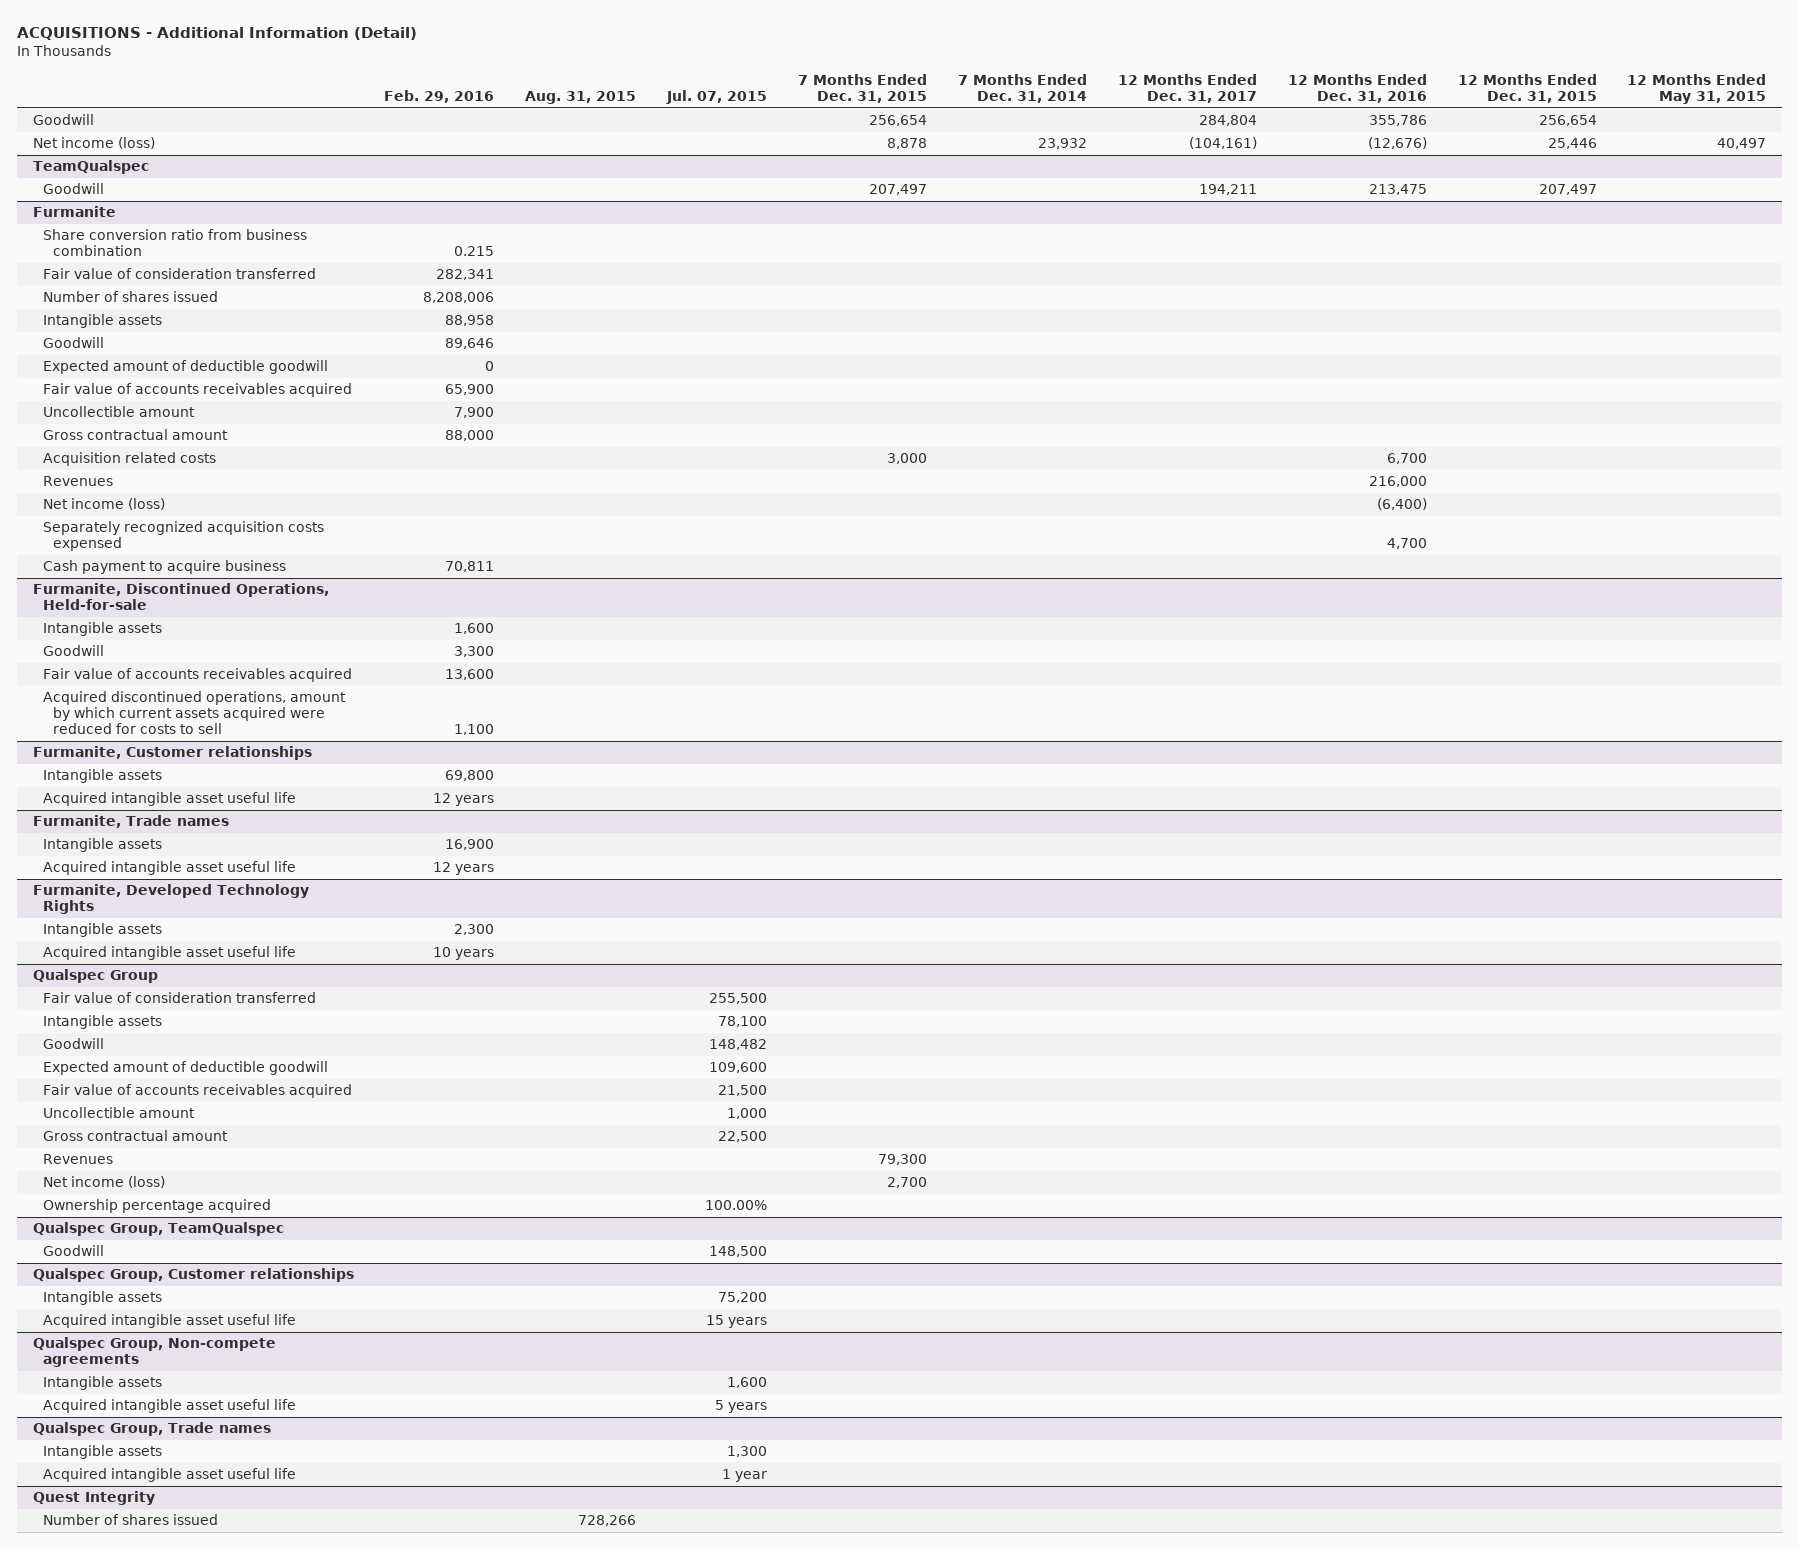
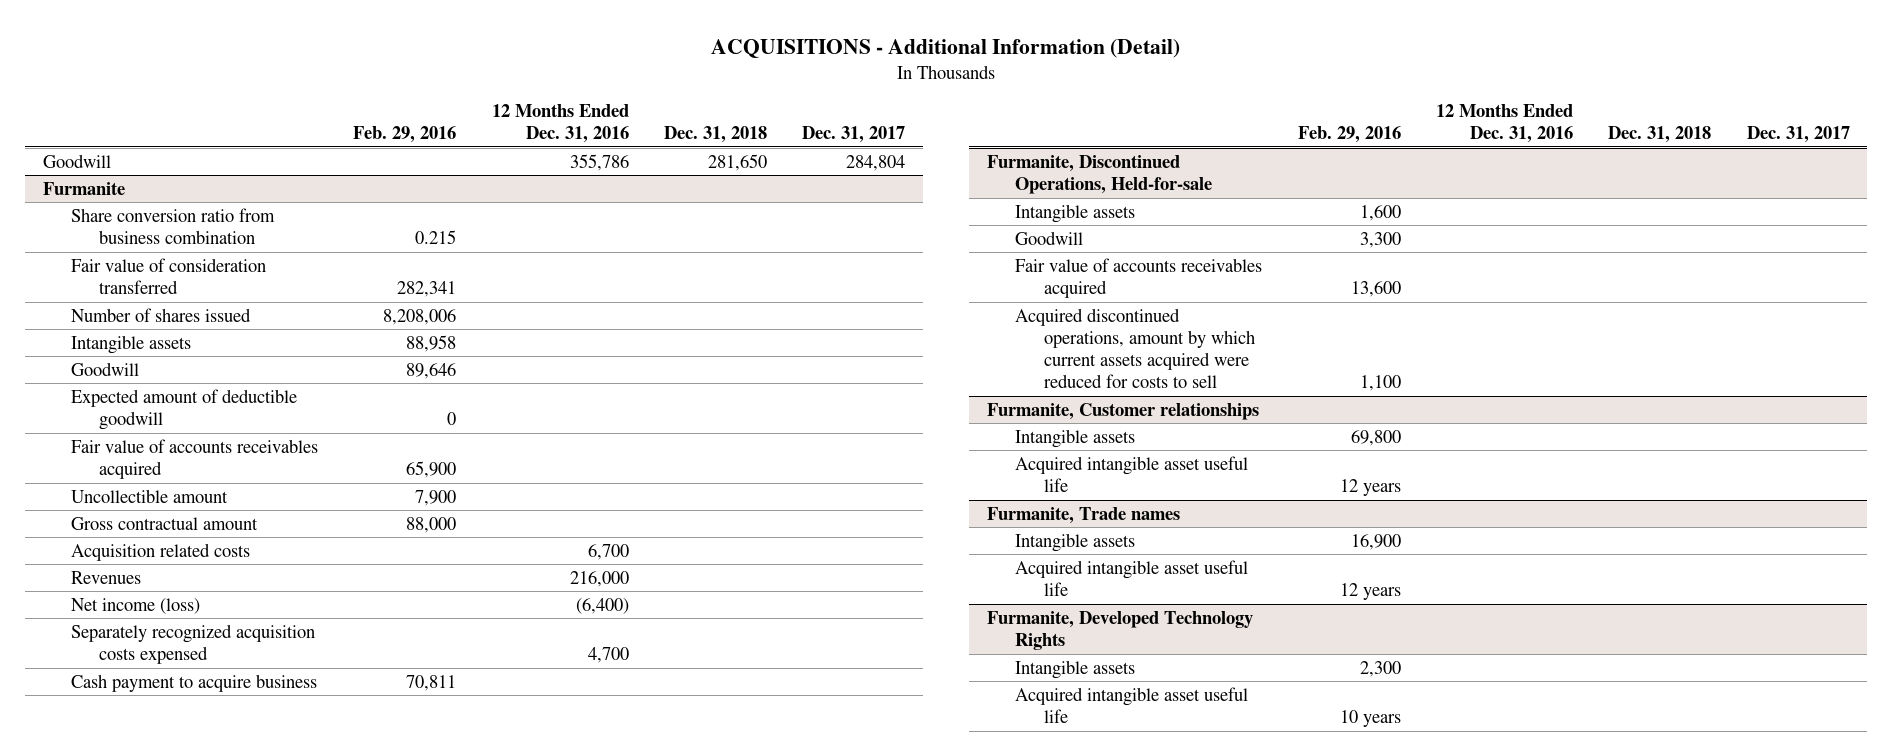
[525,91,637,105] Aug. 31, 2015 -> none
[666,90,768,105] Jul. 07, 2015 -> none
[798,74,928,104] 7 Months Ended Dec. 31, 2015 -> none
[957,74,1087,104] 7 Months Ended Dec. 31, 2014 -> none
[1117,74,1257,104] 12 Months Ended Dec. 31, 2017 -> none
[1457,74,1597,104] 12 Months Ended Dec. 31, 2015 -> none
[1627,74,1767,105] 12 Months Ended May 31, 2015 -> none
none -> [664,126,768,144] Dec. 31, 2018
none -> [802,126,906,144] Dec. 31, 2017
[32,137,155,150] Net income (loss) -> none
[32,160,149,175] TeamQualspec -> none
[42,183,104,195] Goodwill -> none
[32,969,158,984] Qualspec Group -> none
[42,992,316,1004] Fair value of consideration transferred -> none
[42,1015,162,1030] Intangible assets -> none
[42,1038,104,1050] Goodwill -> none
[42,1061,328,1076] Expected amount of deductible goodwill -> none
[42,1084,352,1099] Fair value of accounts receivables acquired -> none
[42,1107,195,1119] Uncollectible amount -> none
[42,1130,228,1142] Gross contractual amount -> none
[42,1154,113,1165] Revenues -> none
[42,1176,165,1189] Net income (loss) -> none
[42,1199,271,1214] Ownership percentage acquired -> none
[32,1222,284,1237] Qualspec Group, TeamQualspec -> none
[42,1245,104,1257] Goodwill -> none
[32,1268,354,1283] Qualspec Group, Customer relationships -> none
[42,1291,162,1306] Intangible assets -> none
[42,1314,296,1329] Acquired intangible asset useful life -> none
[32,1337,276,1368] Qualspec Group, Non-compete agreements -> none
[42,1376,162,1391] Intangible assets -> none
[42,1399,296,1414] Acquired intangible asset useful life -> none
[32,1422,271,1437] Qualspec Group, Trade names -> none
[42,1445,162,1460] Intangible assets -> none
[42,1468,296,1483] Acquired intangible asset useful life -> none
[32,1491,155,1506] Quest Integrity -> none
[42,1514,218,1526] Number of shares issued -> none

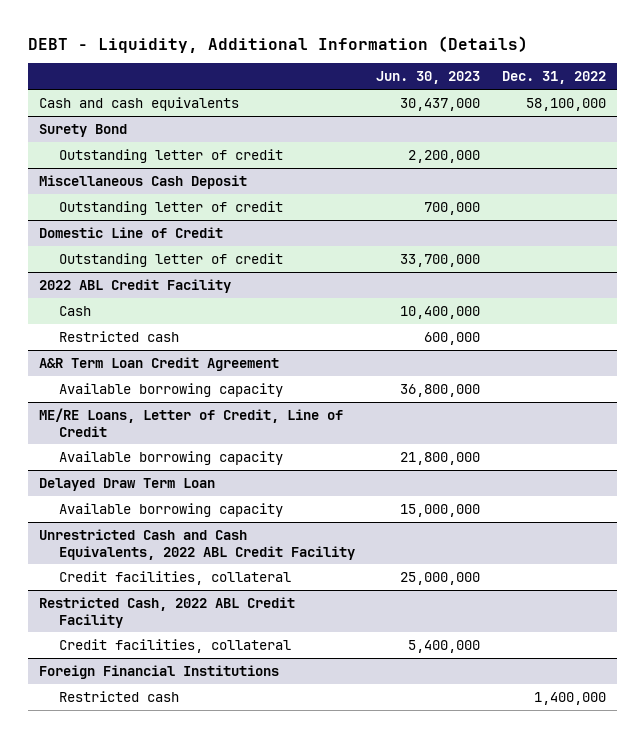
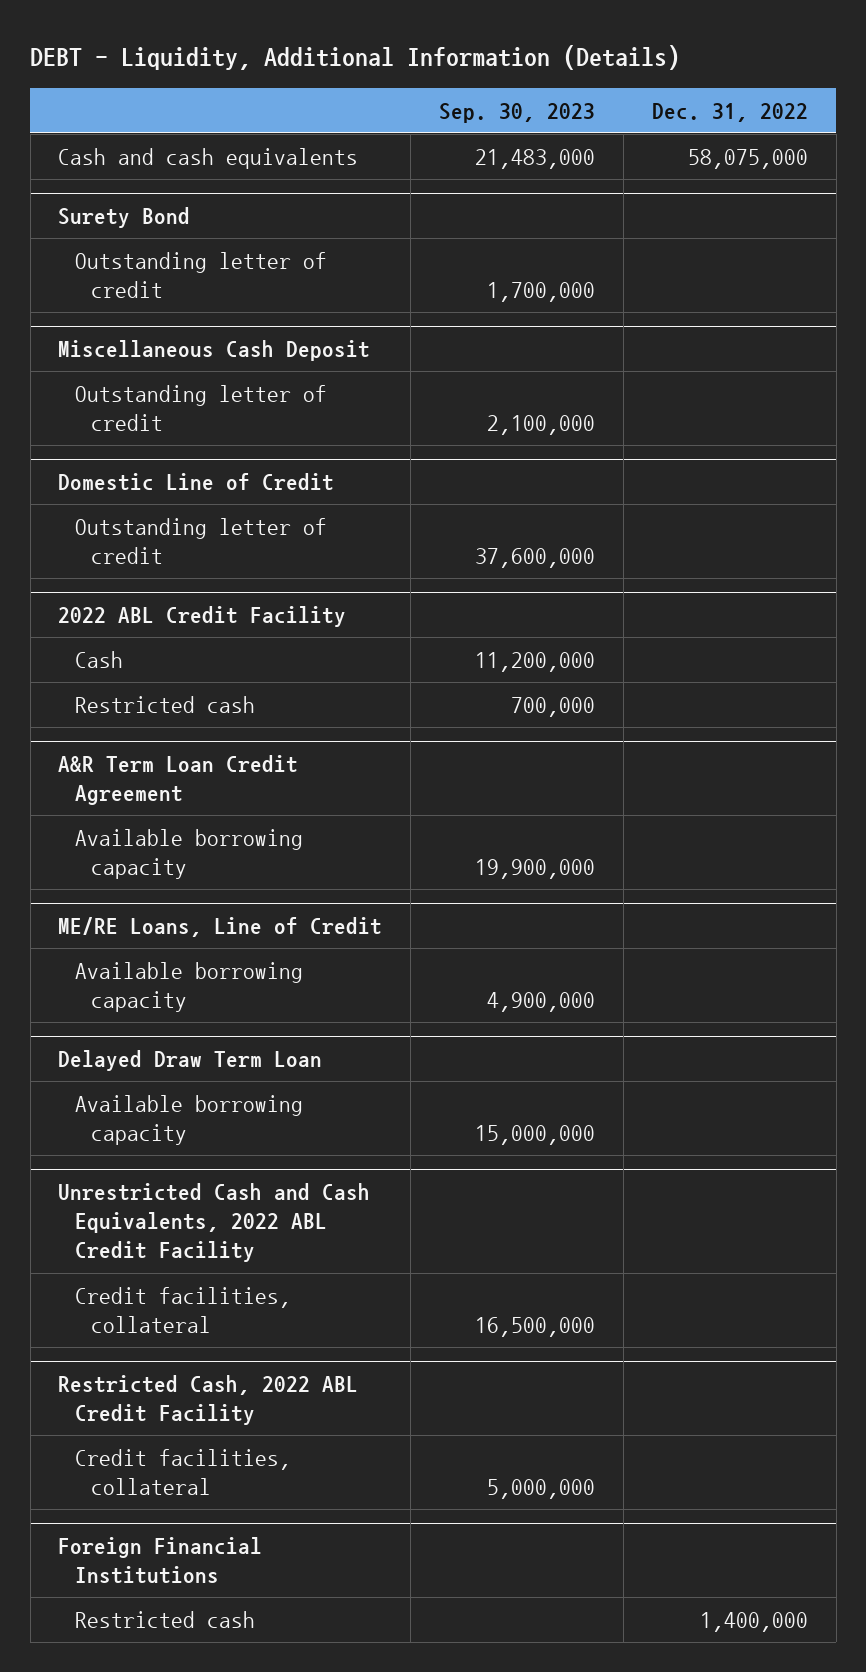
[376,71,481,85] Jun. 30, 2023 -> none
none -> [439,102,596,123] Sep. 30, 2023
[525,97,606,111] 58,100,000 -> [687,148,808,169] 58,075,000
[38,407,343,437] ME/RE Loans, Letter of Credit, Line of Credit -> [58,917,383,938] ME/RE Loans, Line of Credit

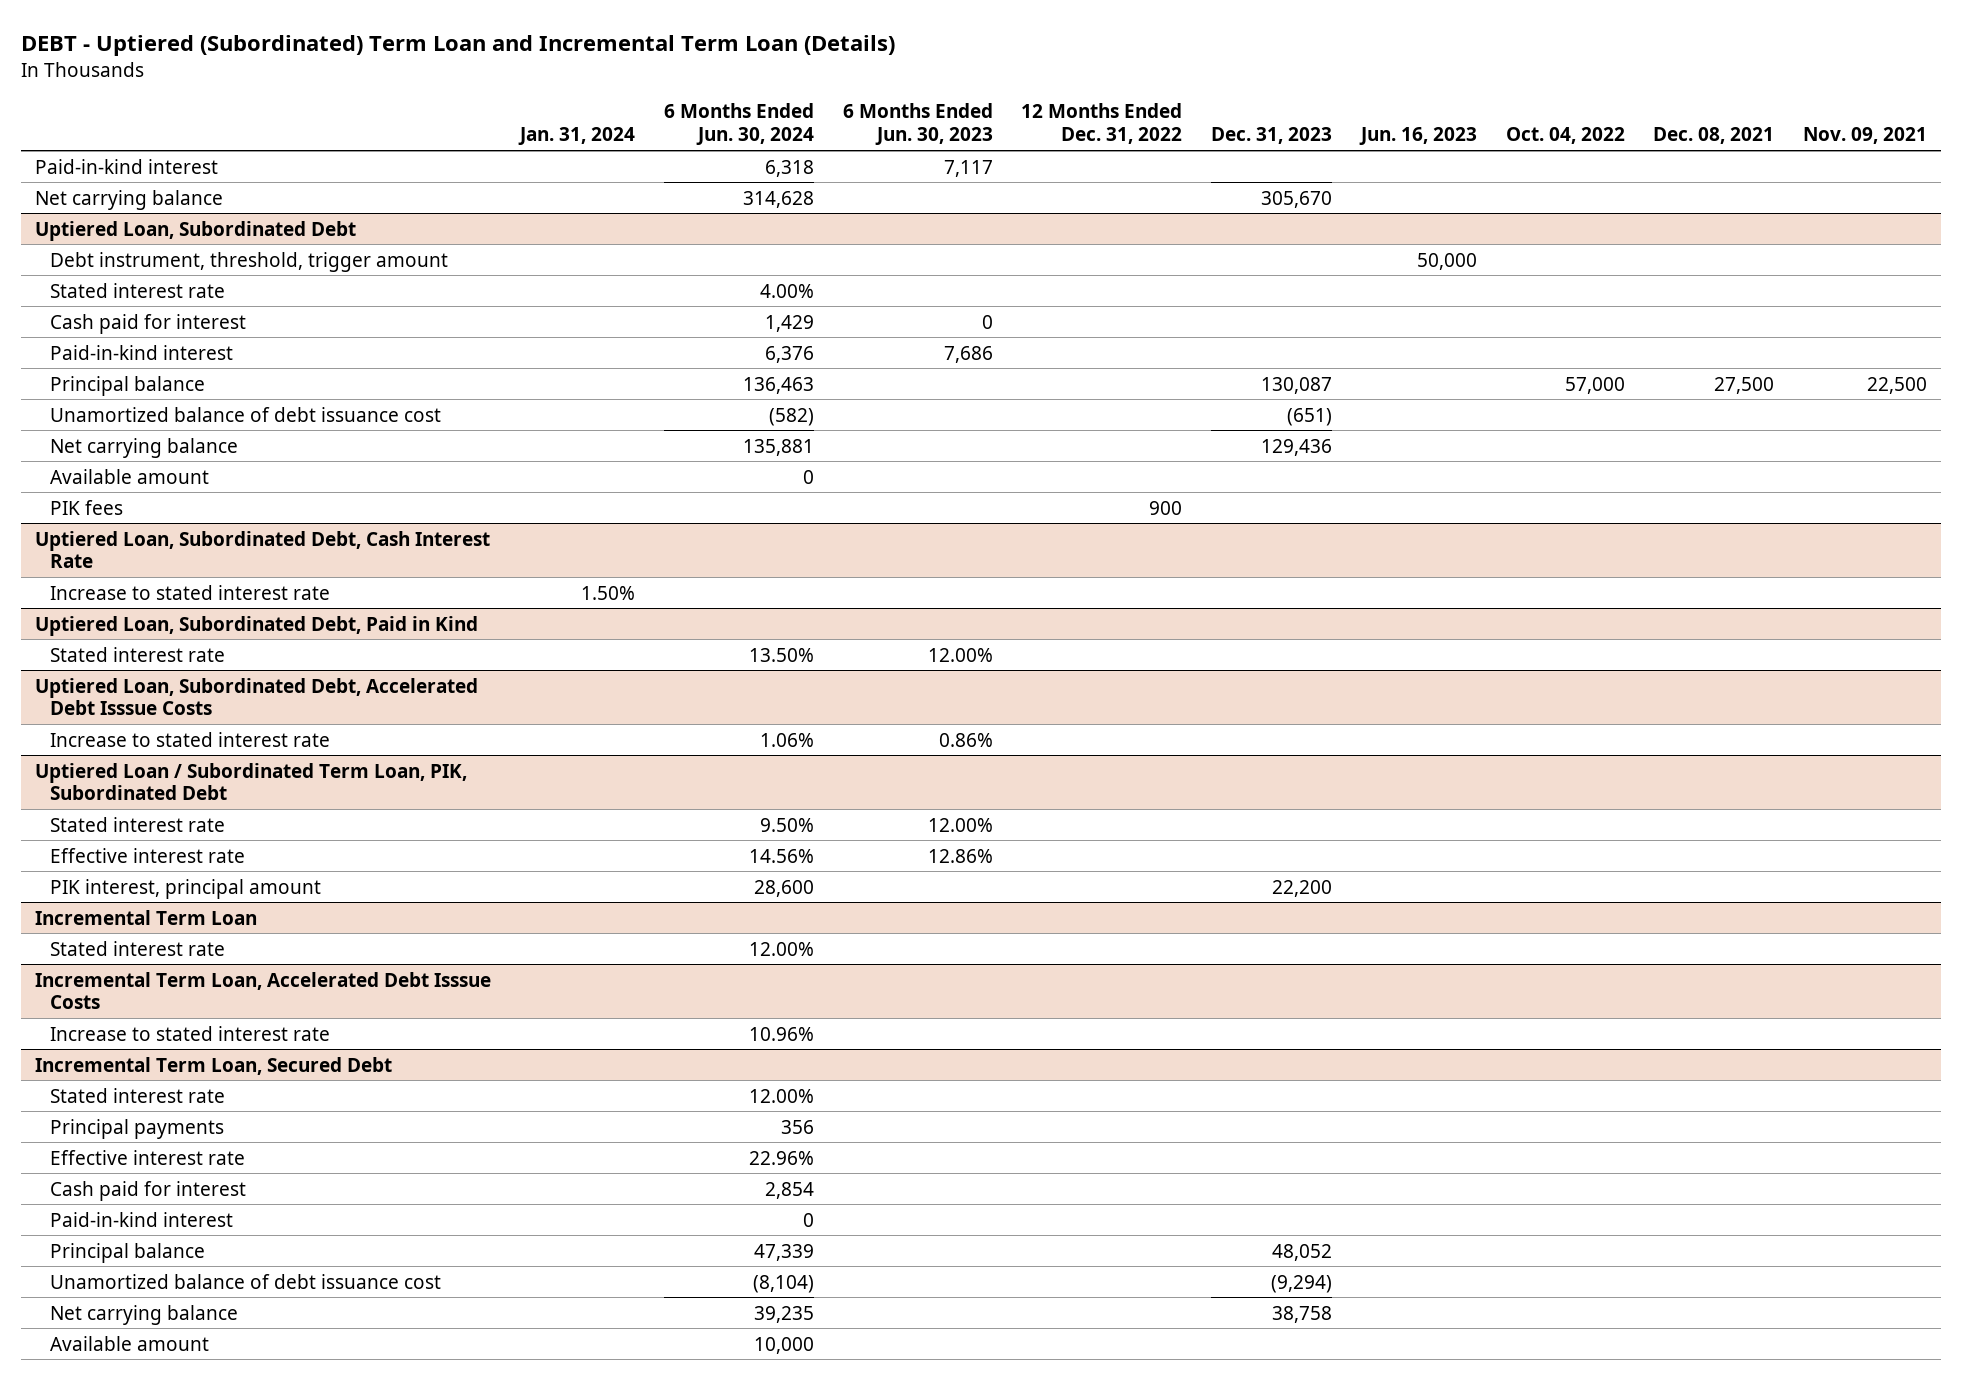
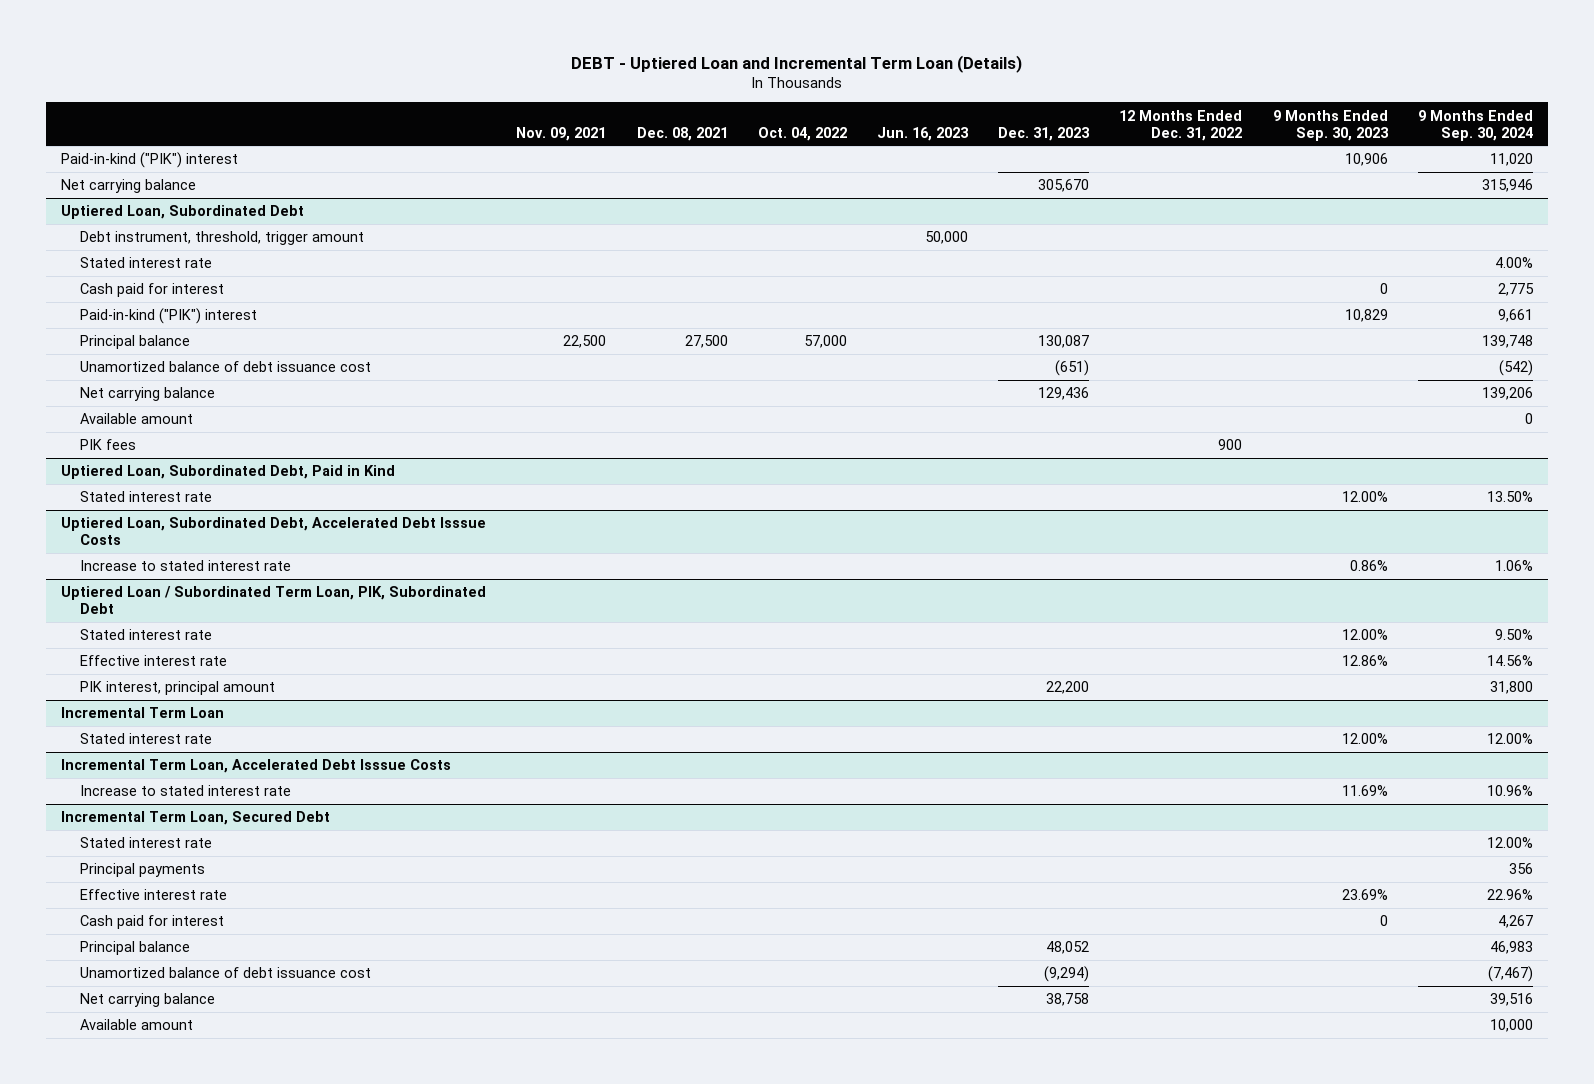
[21,34,896,56] DEBT - Uptiered (Subordinated) Term Loan and Incremental Term Loan (Details) -> [571,54,1023,73] DEBT - Uptiered Loan and Incremental Term Loan (Details)
[518,127,636,146] Jan. 31, 2024 -> none
[663,103,814,146] 6 Months Ended Jun. 30, 2024 -> none
[842,103,993,146] 6 Months Ended Jun. 30, 2023 -> none
none -> [1272,109,1389,141] 9 Months Ended Sep. 30, 2023
none -> [1417,109,1533,141] 9 Months Ended Sep. 30, 2024
[35,158,219,174] Paid-in-kind interest -> [61,152,239,169] Paid-in-kind ("PIK") interest
[49,344,233,360] Paid-in-kind interest -> [80,308,258,325] Paid-in-kind ("PIK") interest
[35,530,491,569] Uptiered Loan, Subordinated Debt, Cash Interest Rate -> none
[49,584,330,600] Increase to stated interest rate -> none
[49,1211,233,1227] Paid-in-kind interest -> none

